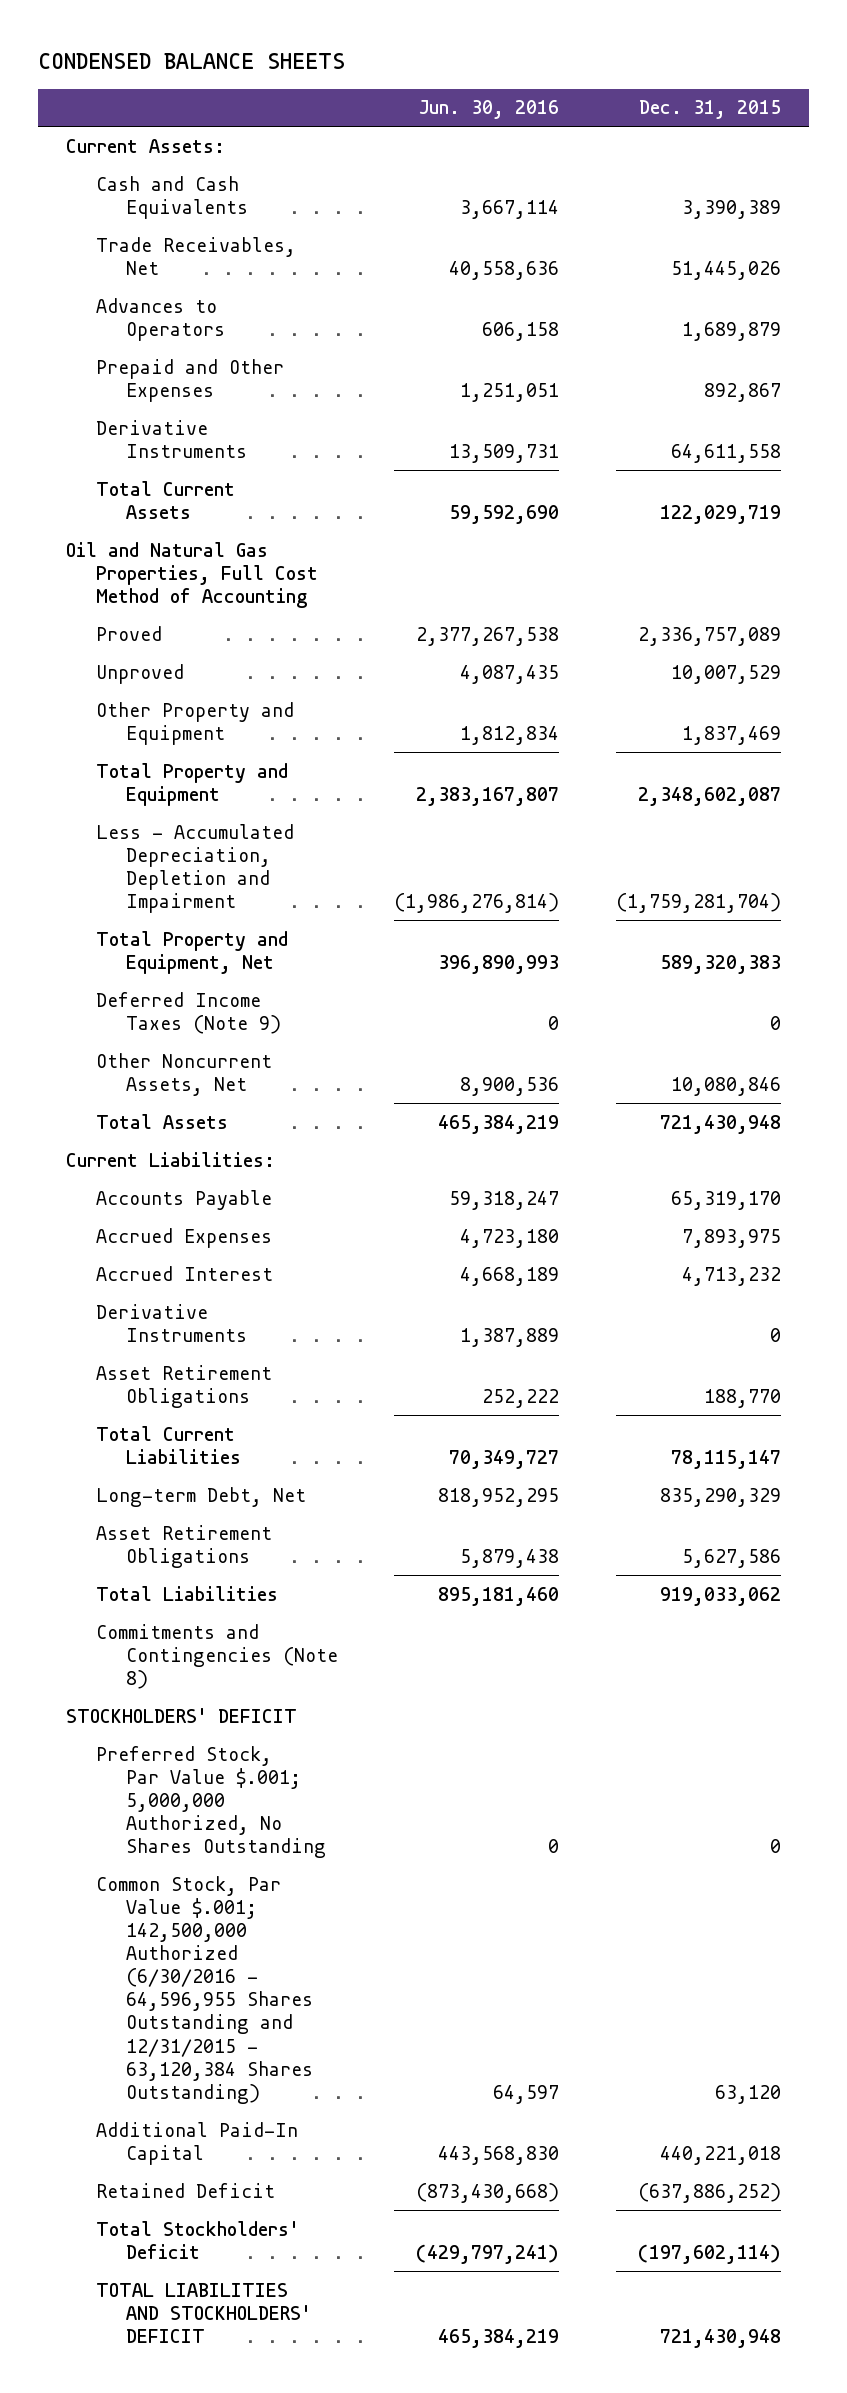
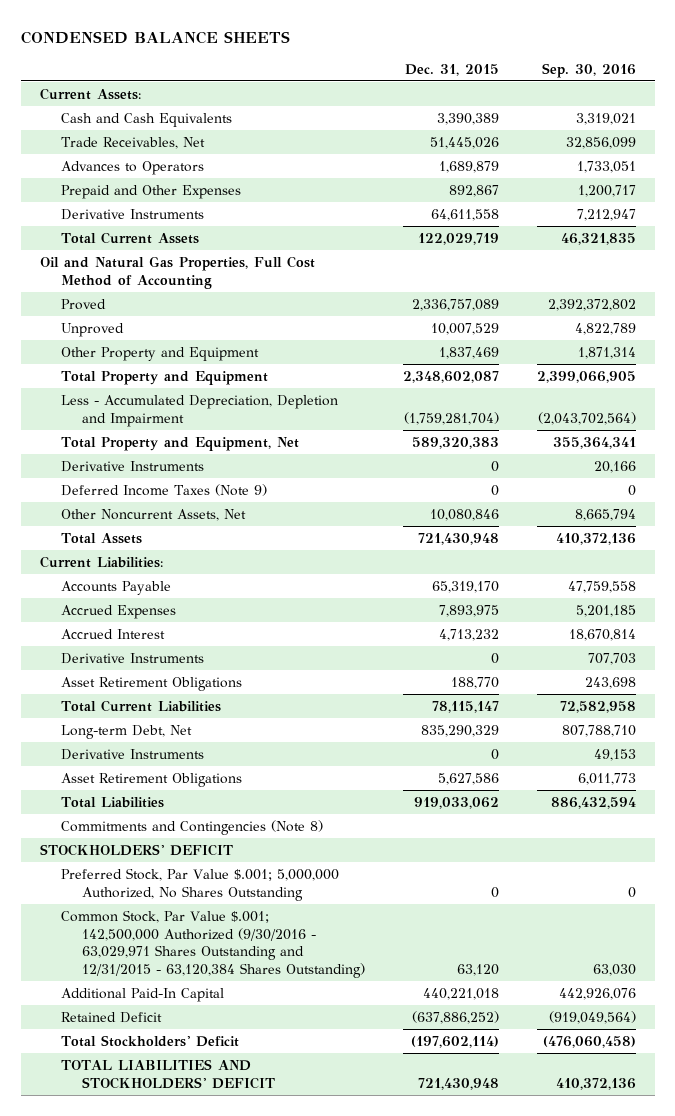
[419,100,560,120] Jun. 30, 2016 -> none
none -> [541,62,636,78] Sep. 30, 2016
none -> [60,460,204,472] Derivative Instruments
none -> [60,748,204,760] Derivative Instruments
[96,1875,313,2104] Common Stock, Par Value $.001; 142,500,000 Authorized (6/30/2016 - 64,596,955 Shares Outstanding and 12/31/2015 - 63,120,384 Shares Outstanding) -> [60,909,366,979] Common Stock, Par Value $.001; 142,500,000 Authorized (9/30/2016 - 63,029,971 Shares Outstanding and 12/31/2015 - 63,120,384 Shares Outstanding)

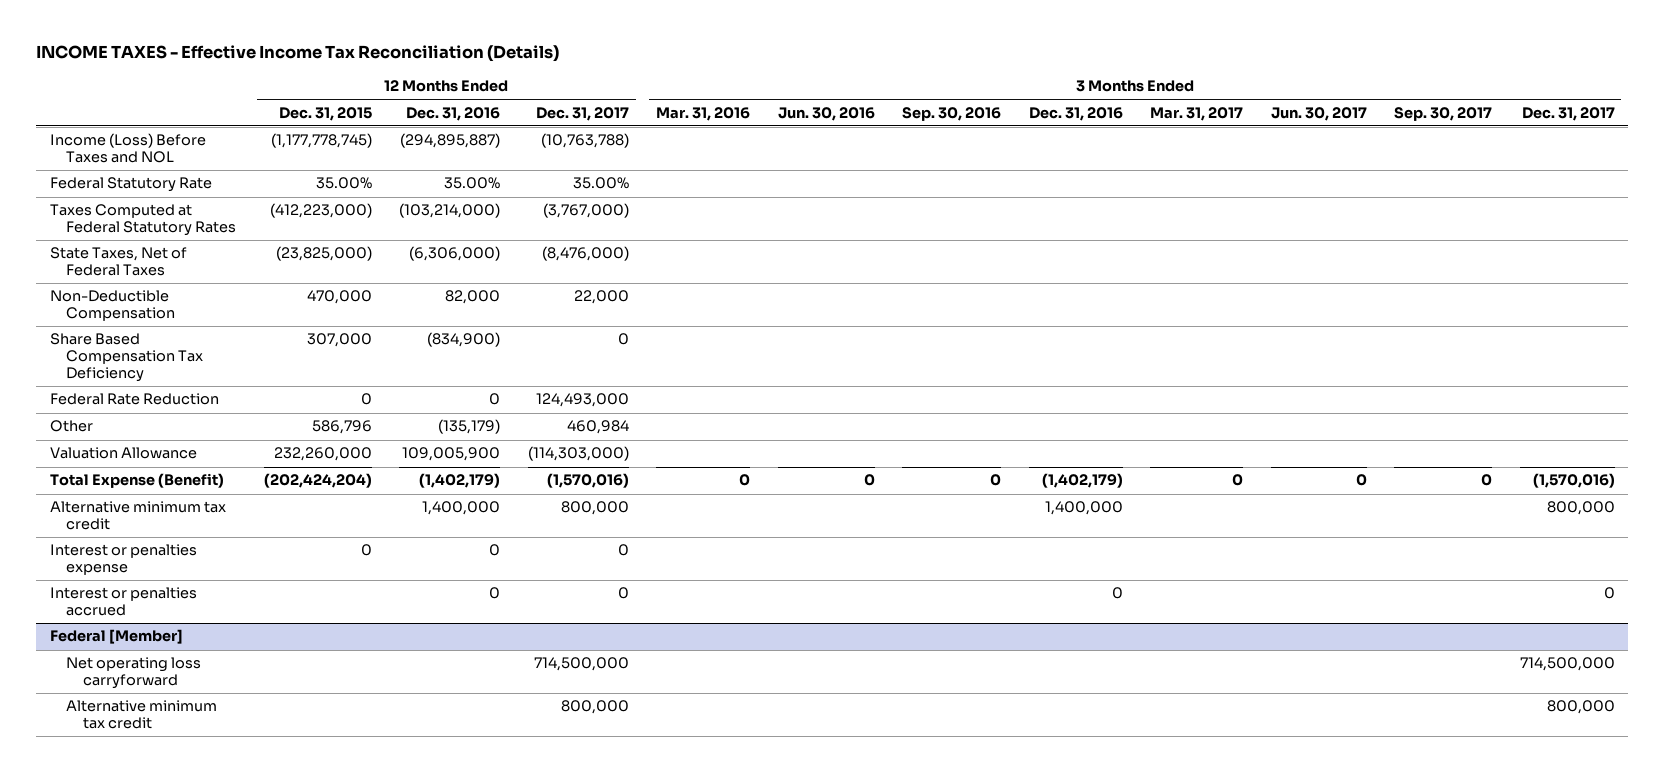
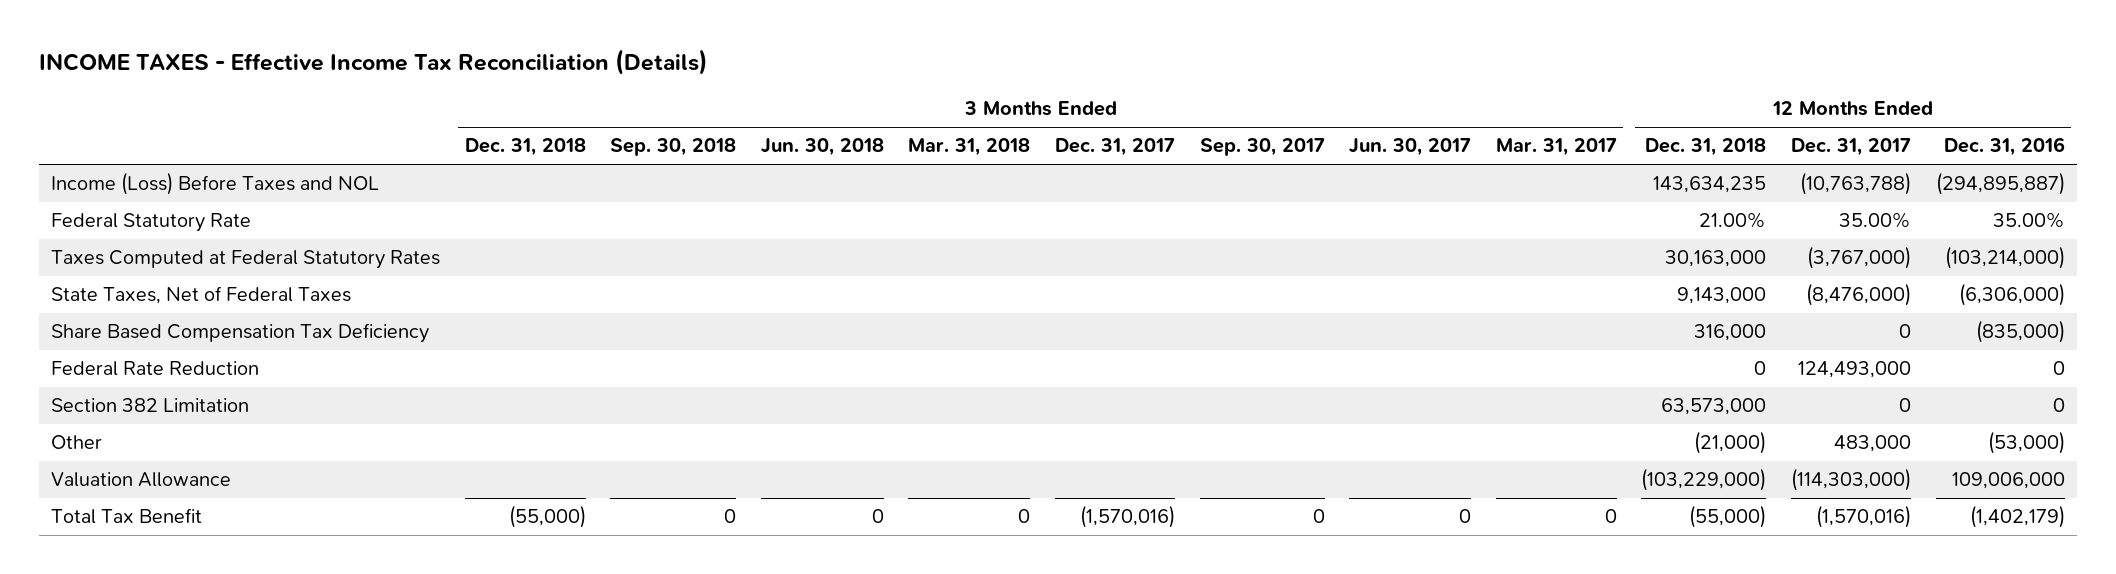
[278,106,372,121] Dec. 31, 2015 -> none
[656,106,751,121] Mar. 31, 2016 -> none
[777,106,875,121] Jun. 30, 2016 -> none
[902,106,1002,121] Sep. 30, 2016 -> none
[1028,106,1123,121] Dec. 31, 2016 -> none
none -> [464,138,586,157] Dec. 31, 2018
none -> [610,138,737,157] Sep. 30, 2018
none -> [760,138,884,157] Jun. 30, 2018
none -> [908,138,1031,157] Mar. 31, 2018
none -> [1645,138,1767,157] Dec. 31, 2018
[49,290,176,322] Non-Deductible Compensation -> none
[427,332,501,348] (834,900) -> [1975,320,2065,344] (835,000)
[49,501,226,531] Alternative minimum tax credit -> none
[49,544,197,576] Interest or penalties expense -> none
[49,587,197,617] Interest or penalties accrued -> none
[49,629,183,645] Federal [Member] -> none
[66,657,202,690] Net operating loss carryforward -> none
[66,700,218,730] Alternative minimum tax credit -> none
none -> [50,398,249,413] Section 382 Limitation
[438,419,501,435] (135,179) -> [1987,431,2065,455] (53,000)
[566,420,629,435] 460,984 -> [1834,435,1912,453] 483,000
[402,447,501,462] 109,005,900 -> [1951,472,2065,490] 109,006,000
[49,473,224,489] Total Expense (Benefit) -> [50,508,202,525] Total Tax Benefit

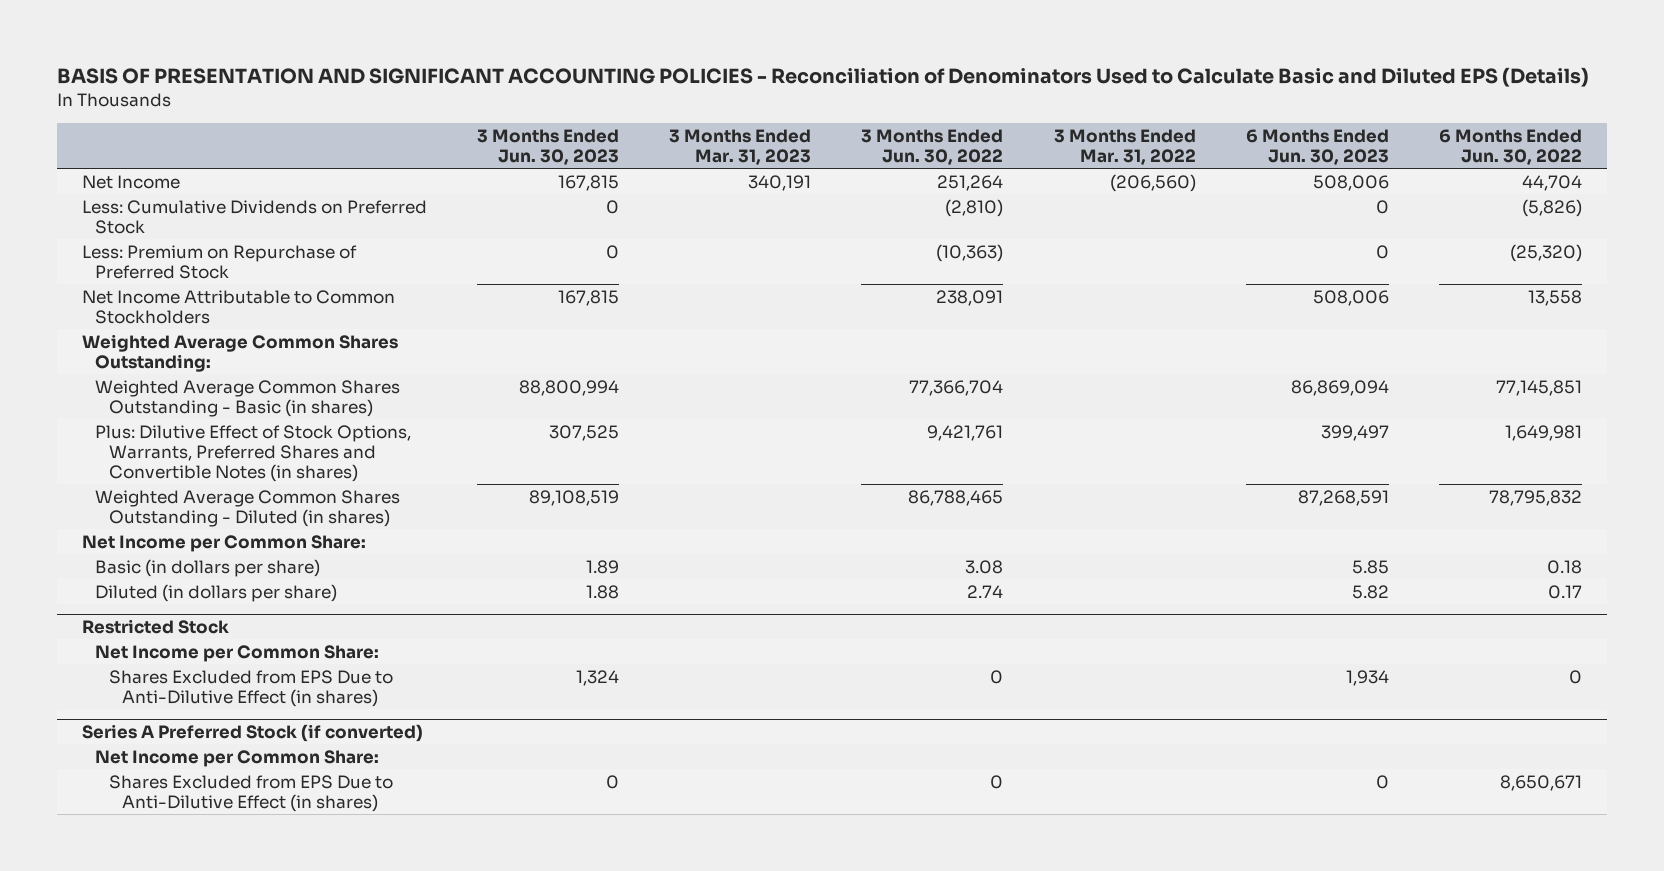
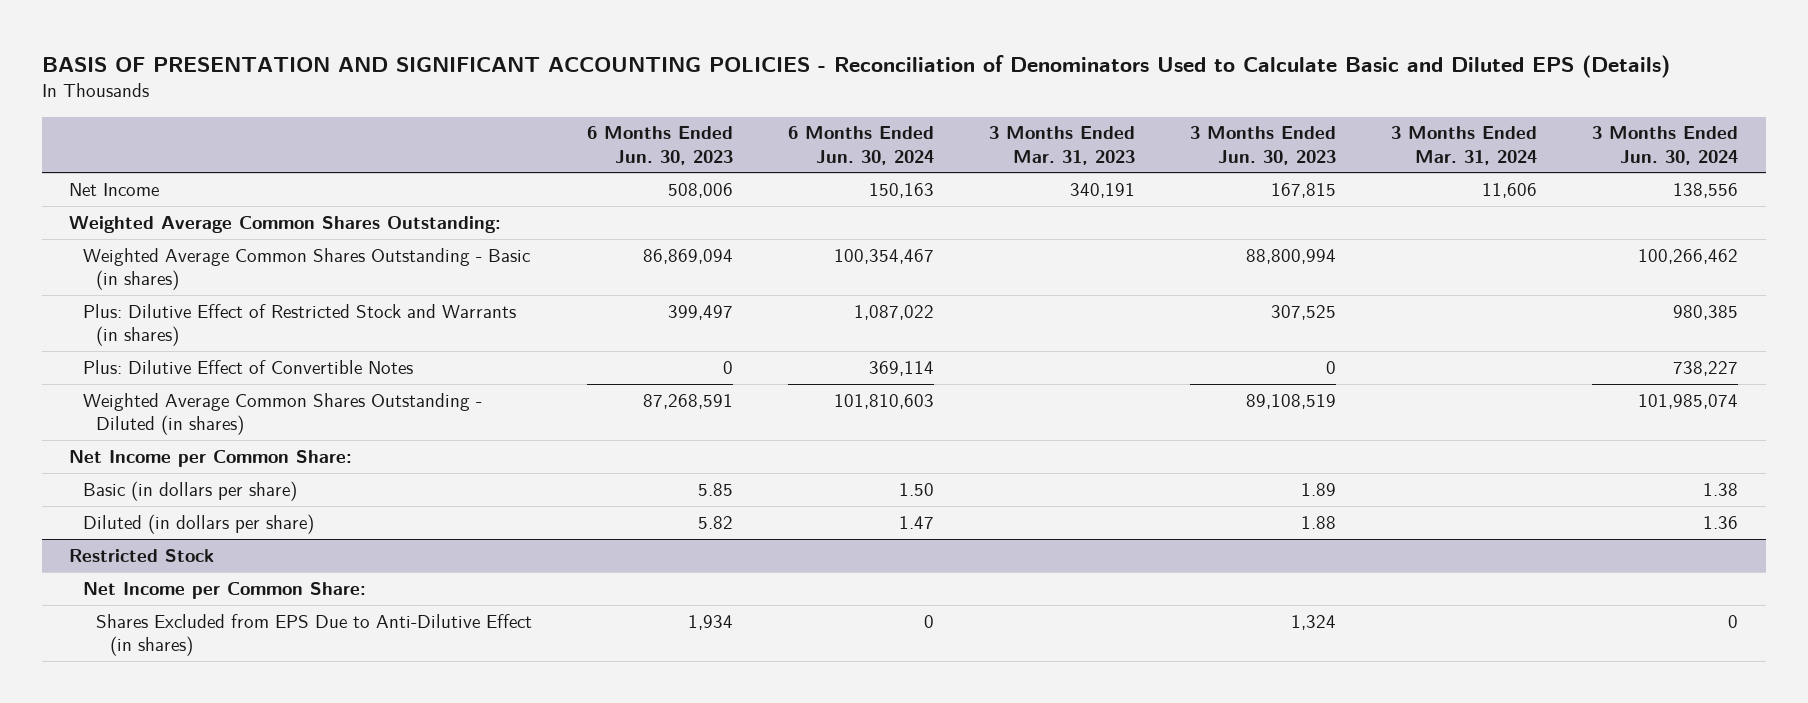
[861,129,1004,166] 3 Months Ended Jun. 30, 2022 -> none
[1053,129,1196,166] 3 Months Ended Mar. 31, 2022 -> none
[1438,129,1582,166] 6 Months Ended Jun. 30, 2022 -> none
none -> [788,126,935,165] 6 Months Ended Jun. 30, 2024
none -> [1391,126,1538,165] 3 Months Ended Mar. 31, 2024
none -> [1592,126,1739,165] 3 Months Ended Jun. 30, 2024
[81,199,427,234] Less: Cumulative Dividends on Preferred Stock -> none
[81,244,357,279] Less: Premium on Repurchase of Preferred Stock -> none
[81,289,395,324] Net Income Attributable to Common Stockholders -> none
[95,424,412,482] Plus: Dilutive Effect of Stock Options, Warrants, Preferred Shares and Convertible Notes (in shares) -> [82,303,516,347] Plus: Dilutive Effect of Restricted Stock and Warrants (in shares)
none -> [82,359,413,374] Plus: Dilutive Effect of Convertible Notes
[81,723,423,742] Series A Preferred Stock (if converted) -> none
[95,749,380,767] Net Income per Common Share: -> none
[108,774,393,812] Shares Excluded from EPS Due to Anti-Dilutive Effect (in shares) -> none

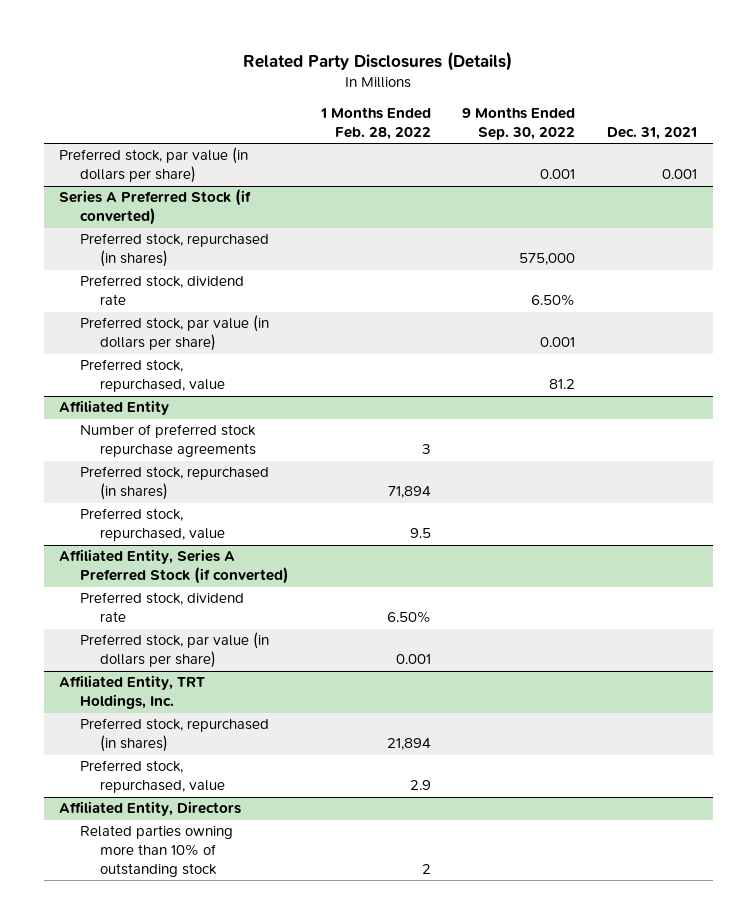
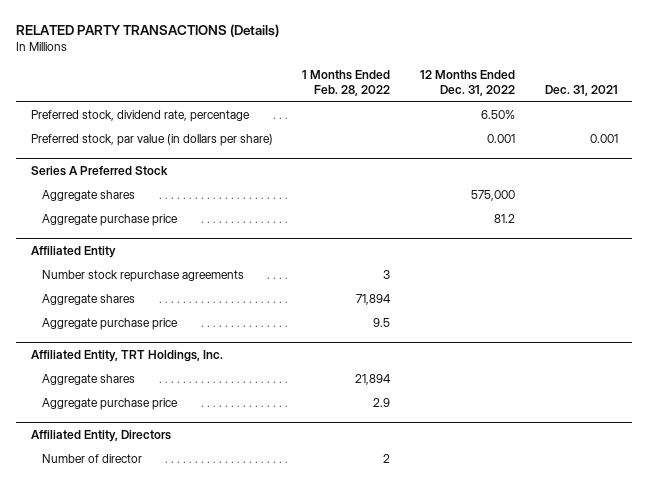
[243,50,513,71] Related Party Disclosures (Details) -> [16,23,280,37] RELATED PARTY TRANSACTIONS (Details)
[462,106,576,140] 9 Months Ended Sep. 30, 2022 -> none
none -> [419,69,515,96] 12 Months Ended Dec. 31, 2022
none -> [30,110,250,123] Preferred stock, dividend rate, percentage
[79,275,244,306] Preferred stock, dividend rate -> none
[79,315,269,352] Preferred stock, par value (in dollars per share) -> none
[59,189,252,226] Series A Preferred Stock (if converted) -> [30,165,168,176] Series A Preferred Stock
[79,233,269,268] Preferred stock, repurchased (in shares) -> [42,190,136,202] Aggregate shares
[79,359,226,393] Preferred stock, repurchased, value -> [42,214,179,227] Aggregate purchase price
[59,549,289,585] Affiliated Entity, Series A Preferred Stock (if converted) -> none
[79,592,244,623] Preferred stock, dividend rate -> none
[79,632,269,669] Preferred stock, par value (in dollars per share) -> none
[79,424,257,458] Number of preferred stock repurchase agreements -> [42,270,245,283] Number stock repurchase agreements
[79,466,269,501] Preferred stock, repurchased (in shares) -> [42,294,136,306] Aggregate shares
[79,508,226,542] Preferred stock, repurchased, value -> [42,318,179,331] Aggregate purchase price
[79,718,269,753] Preferred stock, repurchased (in shares) -> [42,374,136,386] Aggregate shares
[79,760,226,794] Preferred stock, repurchased, value -> [42,398,179,411] Aggregate purchase price
[79,825,233,878] Related parties owning more than 10% of outstanding stock -> none
none -> [42,454,143,464] Number of director

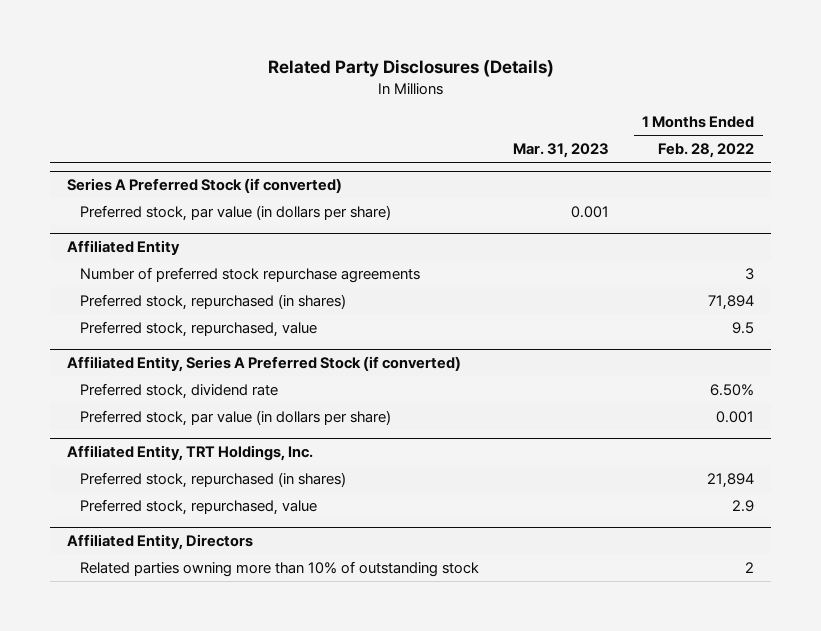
[16,23,280,37] RELATED PARTY TRANSACTIONS (Details) -> [267,59,554,78] Related Party Disclosures (Details)
[419,69,515,96] 12 Months Ended Dec. 31, 2022 -> none
[544,84,618,96] Dec. 31, 2021 -> none
none -> [512,143,609,159] Mar. 31, 2023
[30,110,250,123] Preferred stock, dividend rate, percentage -> none
none -> [66,178,342,194] Series A Preferred Stock (if converted)
[30,165,168,176] Series A Preferred Stock -> none
[42,190,136,202] Aggregate shares -> none
[42,214,179,227] Aggregate purchase price -> none
[42,270,245,283] Number stock repurchase agreements -> [80,266,421,283] Number of preferred stock repurchase agreements
[42,294,136,306] Aggregate shares -> [80,293,347,310] Preferred stock, repurchased (in shares)
[42,318,179,331] Aggregate purchase price -> [80,320,318,337] Preferred stock, repurchased, value
none -> [66,356,461,373] Affiliated Entity, Series A Preferred Stock (if converted)
none -> [80,382,279,399] Preferred stock, dividend rate
none -> [80,409,392,426] Preferred stock, par value (in dollars per share)
[42,374,136,386] Aggregate shares -> [80,471,347,488] Preferred stock, repurchased (in shares)
[42,398,179,411] Aggregate purchase price -> [80,498,318,515] Preferred stock, repurchased, value
[42,454,143,464] Number of director -> none
none -> [80,560,480,577] Related parties owning more than 10% of outstanding stock

